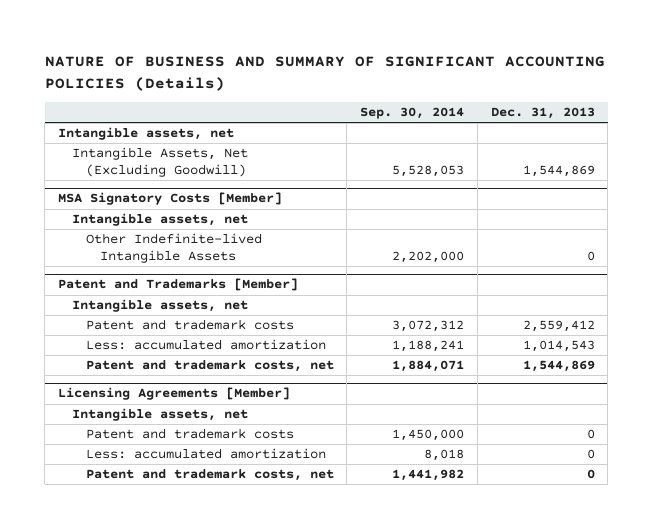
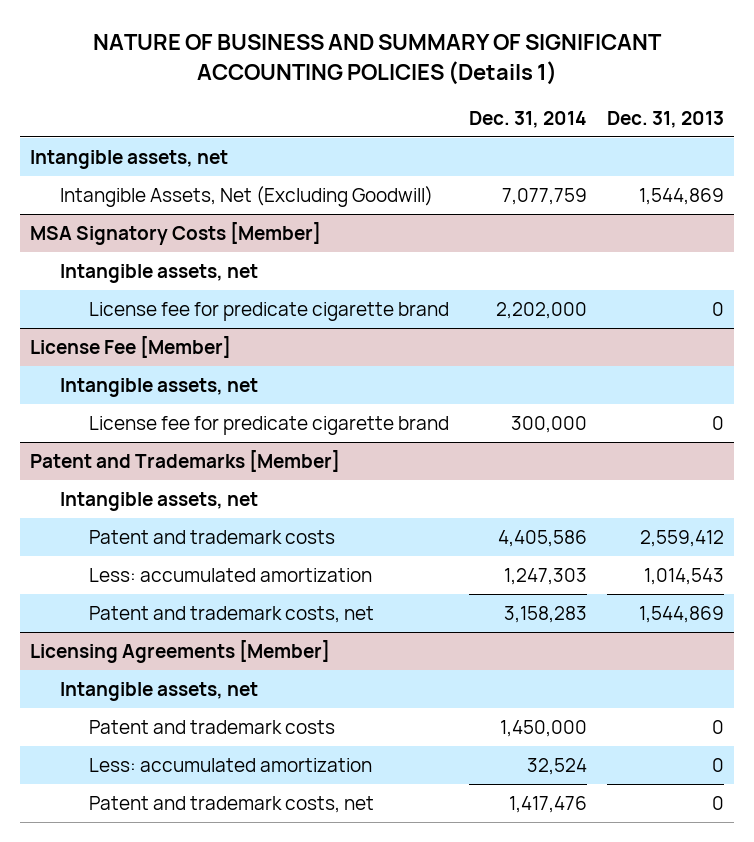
[44,56,605,91] NATURE OF BUSINESS AND SUMMARY OF SIGNIFICANT ACCOUNTING POLICIES (Details) -> [93,33,663,85] NATURE OF BUSINESS AND SUMMARY OF SIGNIFICANT ACCOUNTING POLICIES (Details 1)
[360,106,465,119] Sep. 30, 2014 -> none
none -> [469,110,588,128] Dec. 31, 2014
[85,233,262,263] Other Indefinite-lived Intangible Assets -> [89,301,450,321] License fee for predicate cigarette brand
none -> [30,335,232,358] License Fee [Member]
none -> [59,377,258,397] Intangible assets, net
none -> [89,415,450,435] License fee for predicate cigarette brand

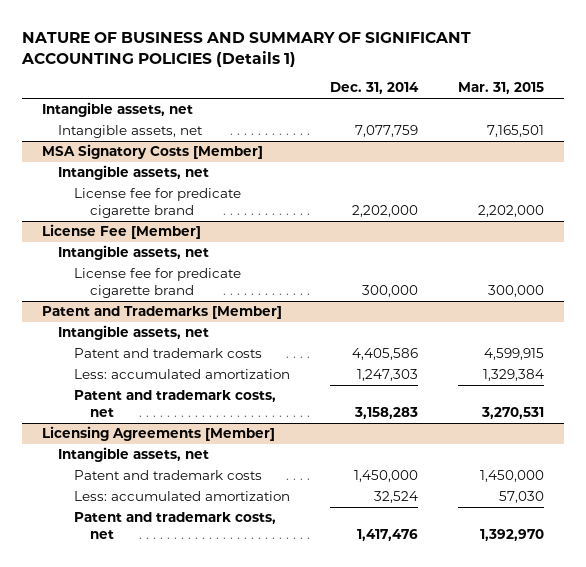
[606,110,724,128] Dec. 31, 2013 -> none
none -> [457,82,544,95] Mar. 31, 2015
[59,185,433,207] Intangible Assets, Net (Excluding Goodwill) -> [58,125,204,139] Intangible assets, net

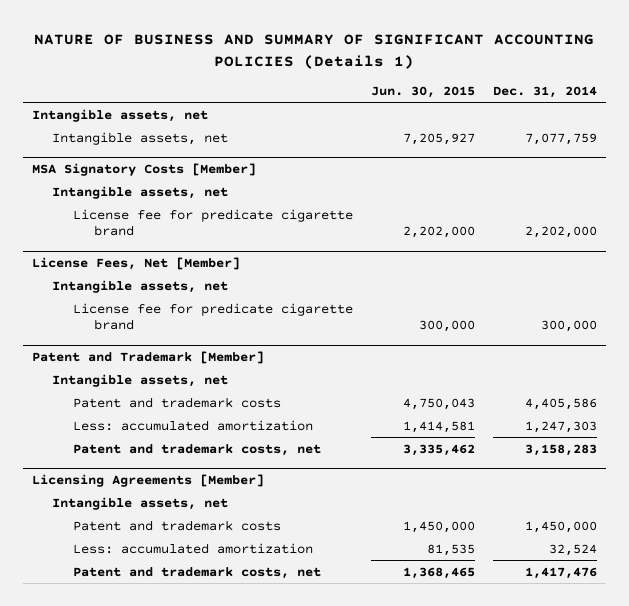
[457,82,544,95] Mar. 31, 2015 -> none
none -> [370,86,475,99] Jun. 30, 2015
[41,224,201,240] License Fee [Member] -> [31,257,240,271] License Fees, Net [Member]
[41,306,282,320] Patent and Trademarks [Member] -> [31,351,264,365] Patent and Trademark [Member]

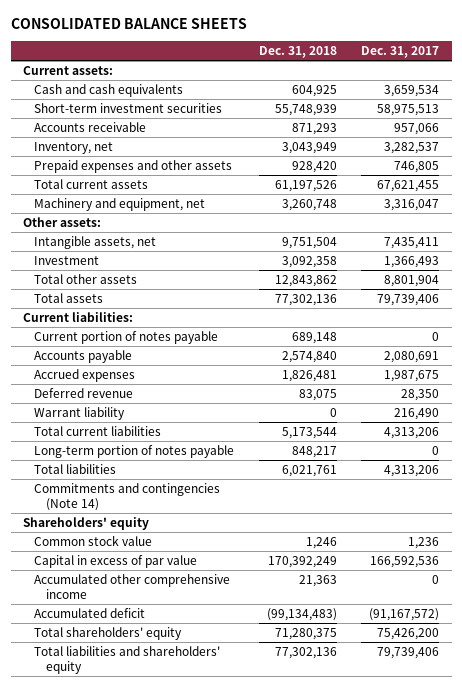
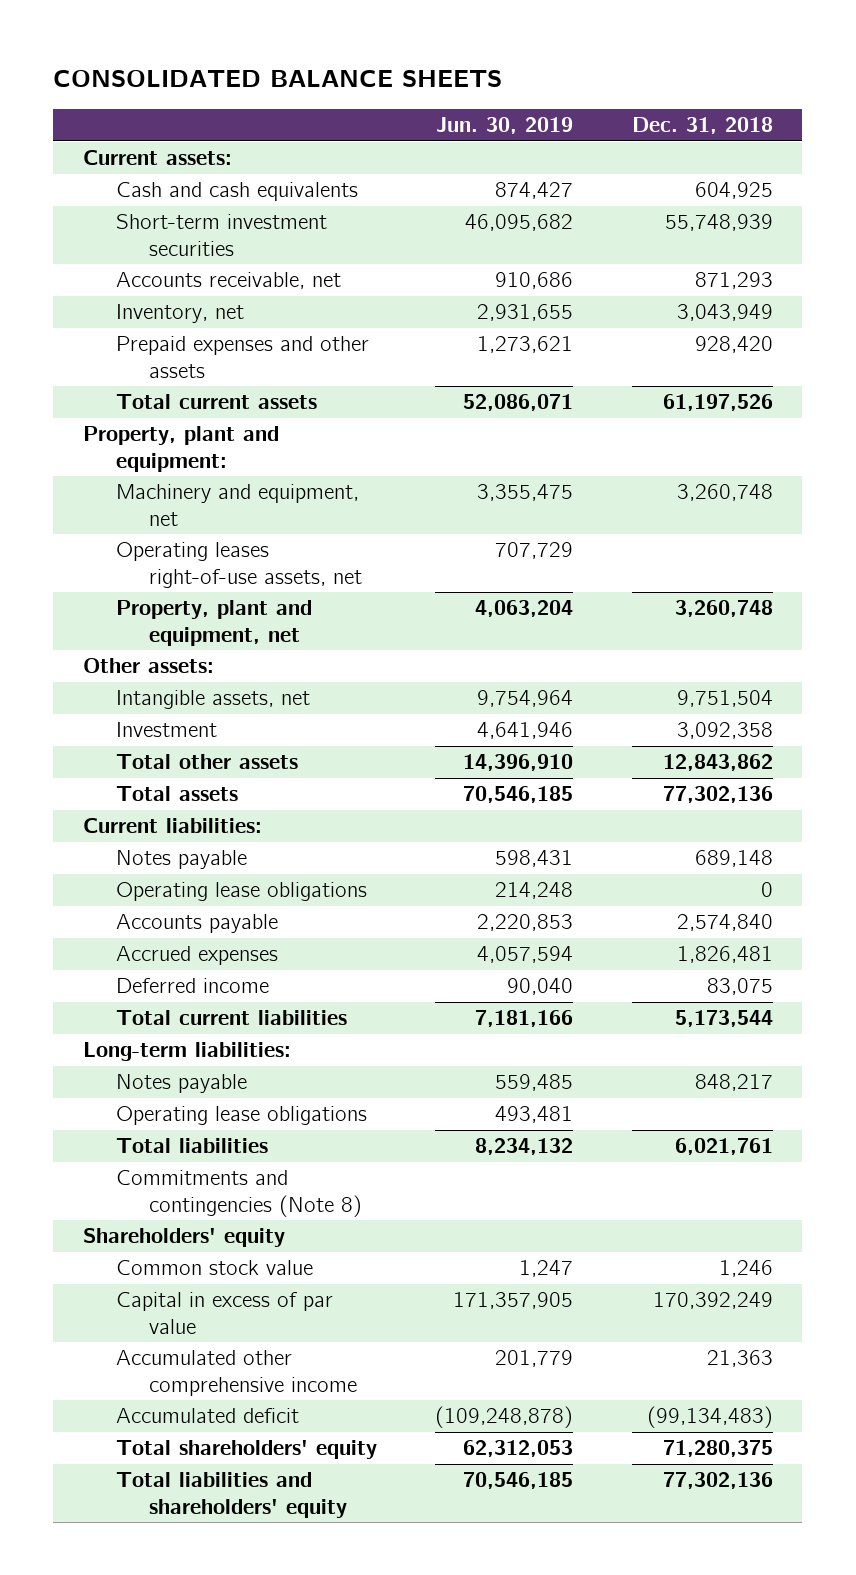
[361,46,440,59] Dec. 31, 2017 -> none
none -> [436,117,574,135] Jun. 30, 2019
[34,121,147,132] Accounts receivable -> [115,272,341,290] Accounts receivable, net
none -> [82,426,279,472] Property, plant and equipment:
none -> [115,542,362,588] Operating leases right-of-use assets, net
none -> [115,600,312,646] Property, plant and equipment, net
[34,330,219,344] Current portion of notes payable -> [115,850,247,870] Notes payable
none -> [115,882,367,902] Operating lease obligations
[34,406,126,420] Warrant liability -> none
[34,387,134,398] Deferred revenue -> [115,978,269,994] Deferred income
none -> [82,1042,291,1062] Long-term liabilities:
[34,444,235,458] Long-term portion of notes payable -> [115,1074,247,1094] Notes payable
none -> [115,1106,367,1126] Operating lease obligations
[34,482,221,512] Commitments and contingencies (Note 14) -> [115,1170,362,1217] Commitments and contingencies (Note 8)

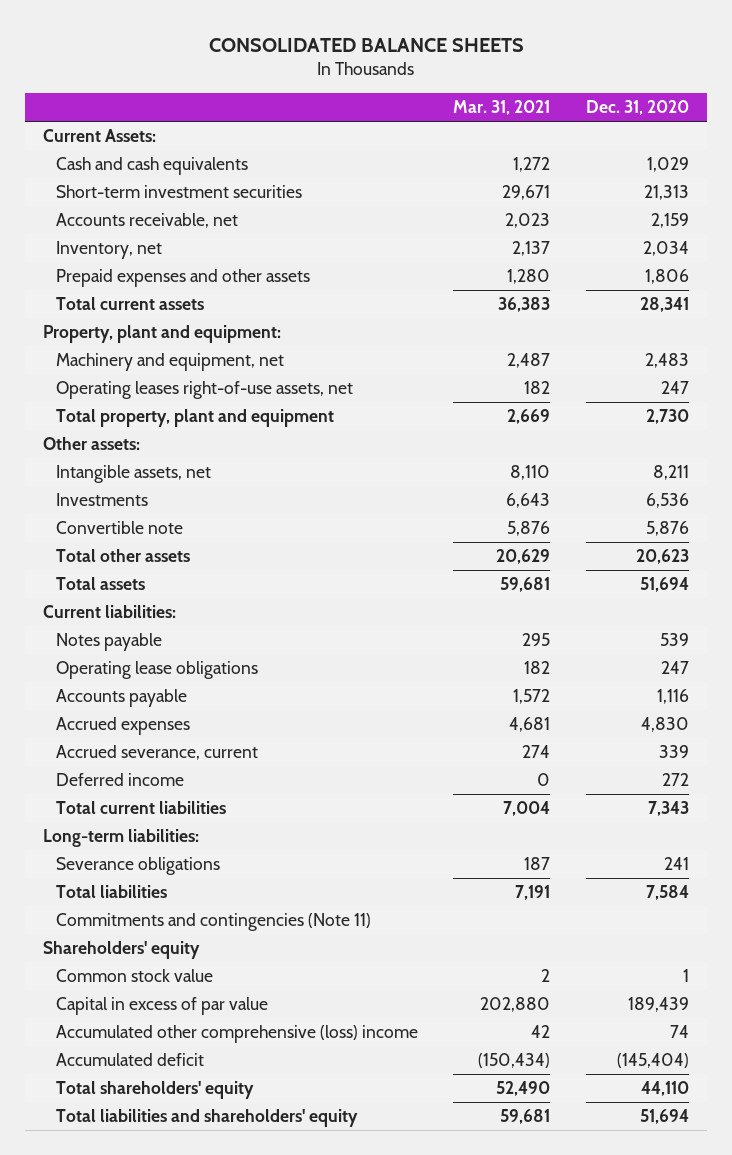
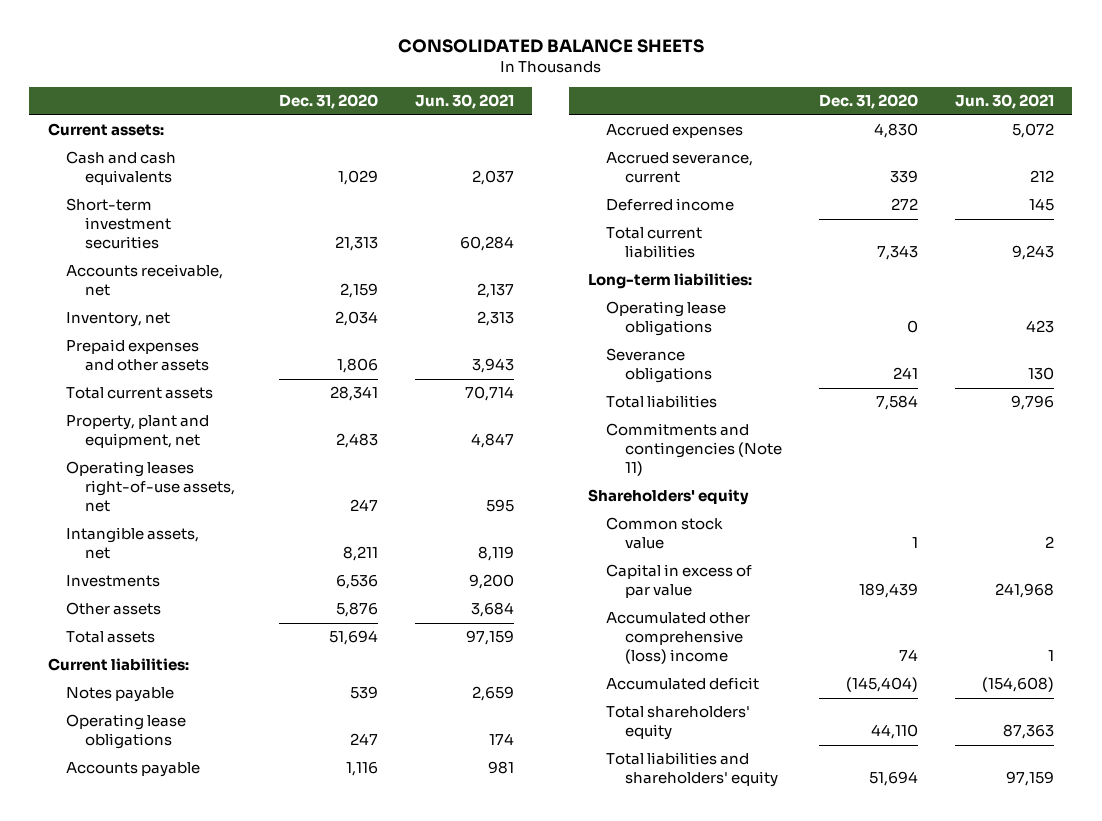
[453,100,551,116] Mar. 31, 2021 -> none
none -> [414,94,514,110] Jun. 30, 2021
[42,129,156,143] Current Assets: -> [47,123,164,137] Current assets:
[42,325,281,344] Property, plant and equipment: -> none
[55,353,284,372] Machinery and equipment, net -> [66,415,210,449] Property, plant and equipment, net
[55,409,334,428] Total property, plant and equipment -> none
[42,437,140,451] Other assets: -> none
[55,549,190,563] Total other assets -> none
[55,521,183,535] Convertible note -> [66,602,162,616] Other assets
none -> [606,301,727,337] Operating lease obligations

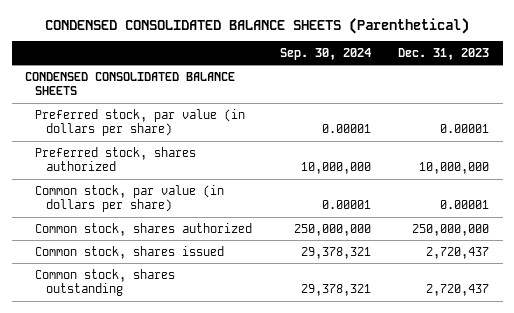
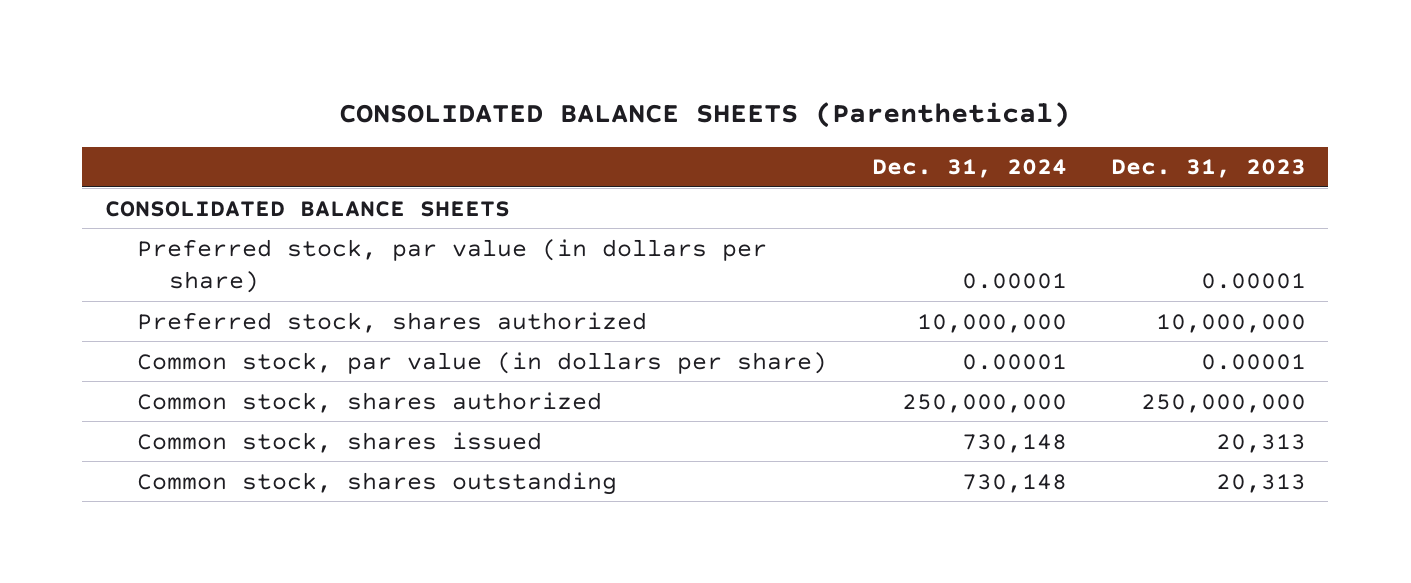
[45,17,470,34] CONDENSED CONSOLIDATED BALANCE SHEETS (Parenthetical) -> [339,101,1071,128] CONSOLIDATED BALANCE SHEETS (Parenthetical)
[279,48,371,61] Sep. 30, 2024 -> none
none -> [871,159,1067,179] Dec. 31, 2024
[25,71,236,96] CONDENSED CONSOLIDATED BALANCE SHEETS -> [104,200,510,217] CONSOLIDATED BALANCE SHEETS
[426,246,490,259] 2,720,437 -> [1216,433,1307,453] 20,313
[426,284,490,297] 2,720,437 -> [1216,473,1307,493] 20,313

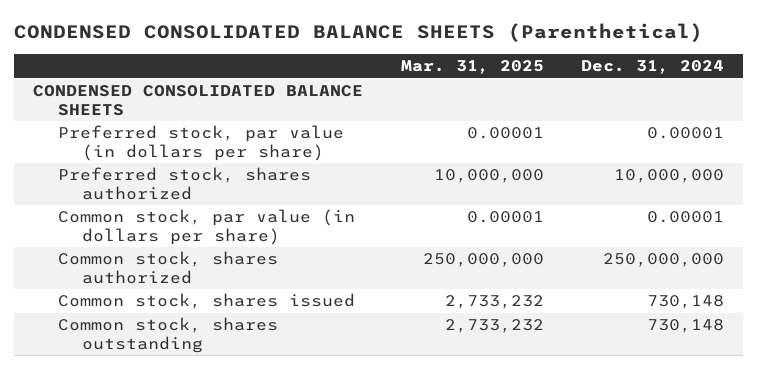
[339,101,1071,128] CONSOLIDATED BALANCE SHEETS (Parenthetical) -> [14,23,704,43] CONDENSED CONSOLIDATED BALANCE SHEETS (Parenthetical)
[1111,159,1307,179] Dec. 31, 2023 -> none
none -> [400,60,544,75] Mar. 31, 2025
[104,200,510,217] CONSOLIDATED BALANCE SHEETS -> [33,85,364,116] CONDENSED CONSOLIDATED BALANCE SHEETS

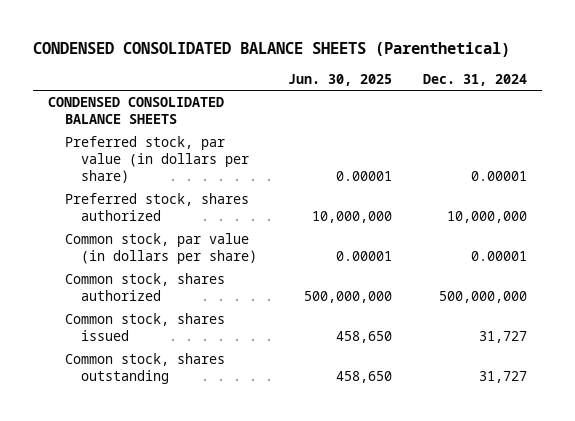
[400,60,544,75] Mar. 31, 2025 -> none
none -> [288,73,393,86] Jun. 30, 2025
[603,253,725,268] 250,000,000 -> [438,291,527,304] 500,000,000
[647,295,725,310] 730,148 -> [478,331,527,344] 31,727
[647,319,725,334] 730,148 -> [478,371,527,384] 31,727

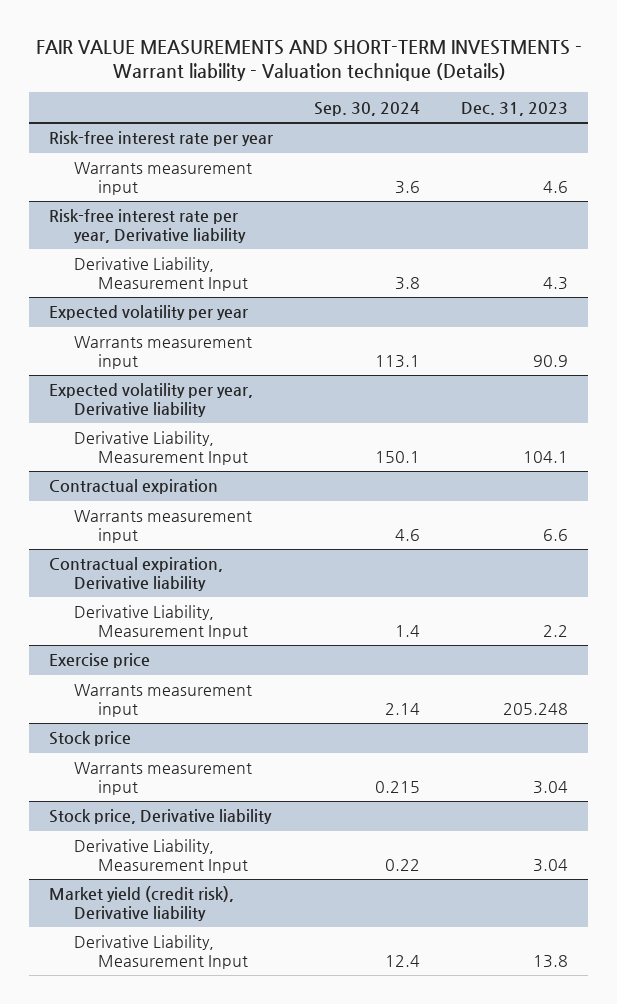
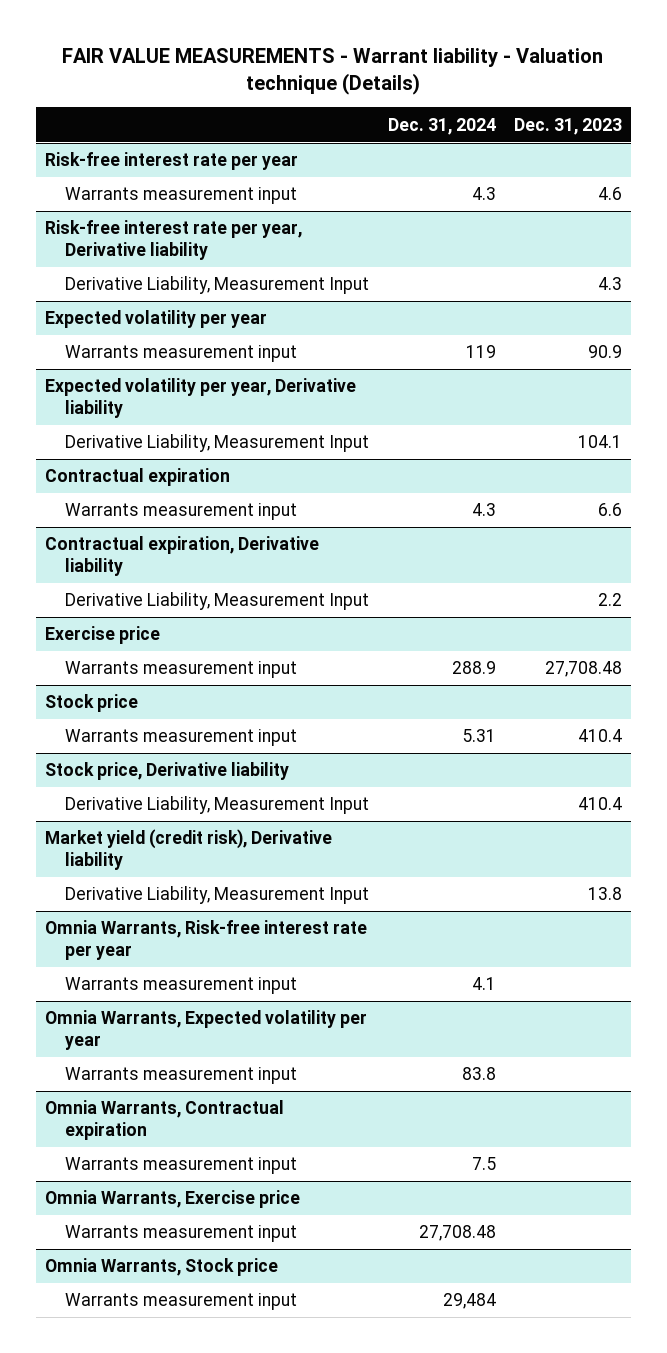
[35,39,582,81] FAIR VALUE MEASUREMENTS AND SHORT-TERM INVESTMENTS - Warrant liability - Valuation technique (Details) -> [62,47,604,95] FAIR VALUE MEASUREMENTS - Warrant liability - Valuation technique (Details)
[314,101,421,116] Sep. 30, 2024 -> none
none -> [387,117,496,135] Dec. 31, 2024
[502,702,568,715] 205.248 -> [544,661,622,678] 27,708.48
[532,780,568,794] 3.04 -> [577,729,622,743] 410.4
[532,858,568,872] 3.04 -> [577,797,622,811] 410.4
none -> [45,920,368,960] Omnia Warrants, Risk-free interest rate per year
none -> [65,977,298,995] Warrants measurement input
none -> [45,1010,368,1050] Omnia Warrants, Expected volatility per year
none -> [65,1067,298,1085] Warrants measurement input
none -> [45,1100,285,1140] Omnia Warrants, Contractual expiration
none -> [65,1157,298,1175] Warrants measurement input
none -> [45,1190,301,1209] Omnia Warrants, Exercise price
none -> [65,1225,298,1243] Warrants measurement input
none -> [45,1258,279,1277] Omnia Warrants, Stock price
none -> [65,1293,298,1311] Warrants measurement input

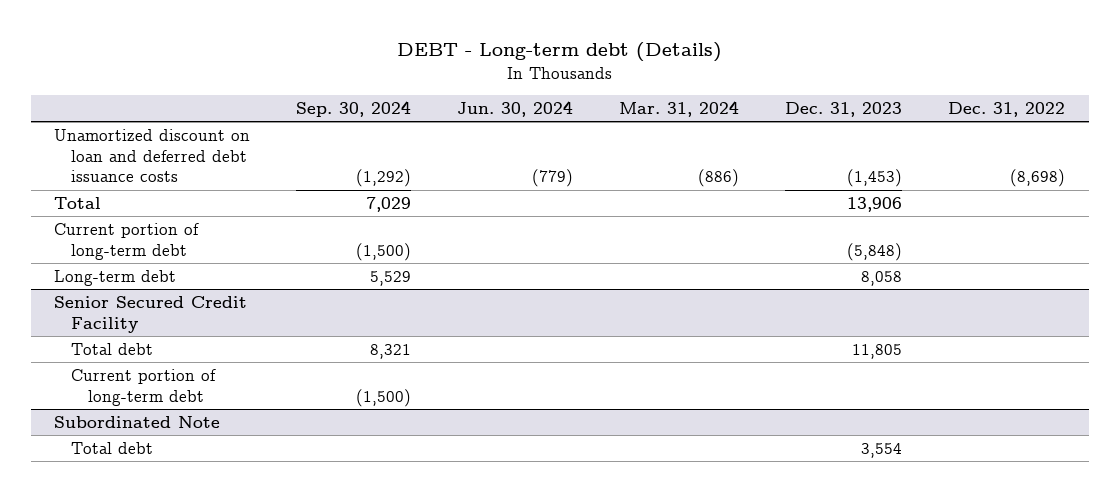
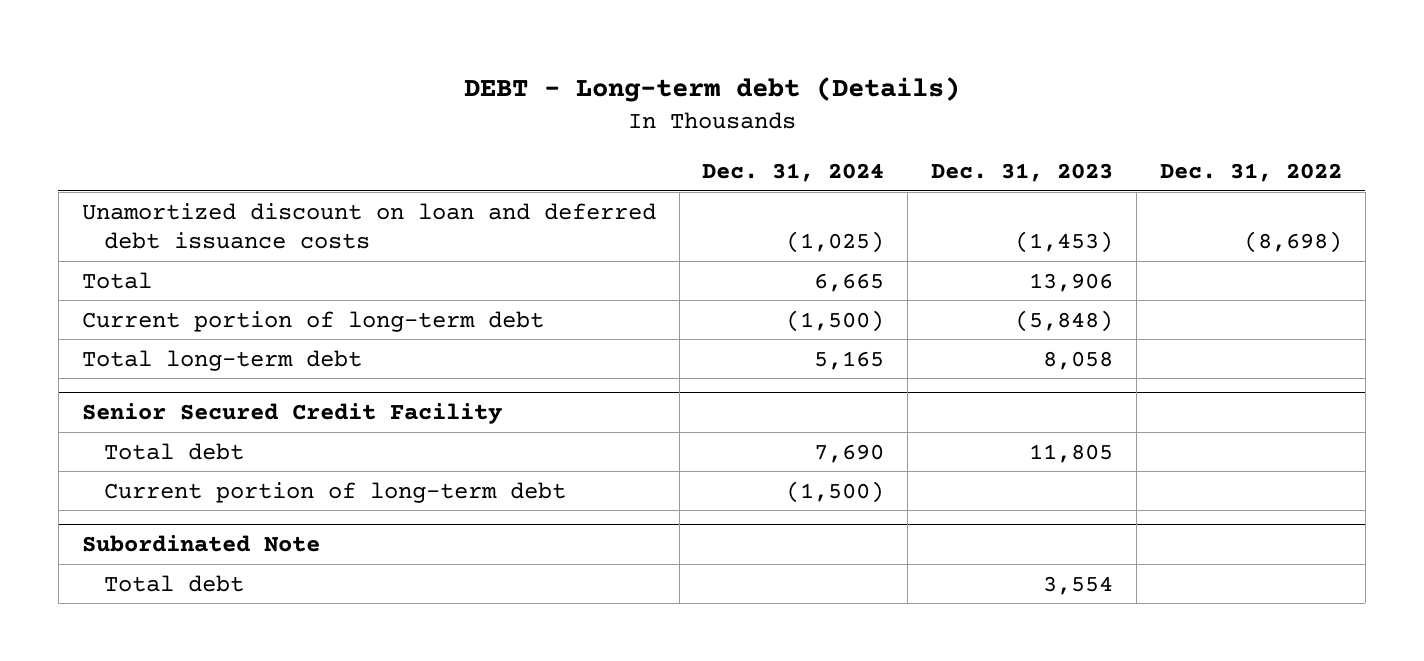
[295,100,411,117] Sep. 30, 2024 -> none
[457,100,574,117] Jun. 30, 2024 -> none
[619,100,740,117] Mar. 31, 2024 -> none
none -> [702,163,885,183] Dec. 31, 2024
[53,269,176,286] Long-term debt -> [81,349,362,371] Total long-term debt

